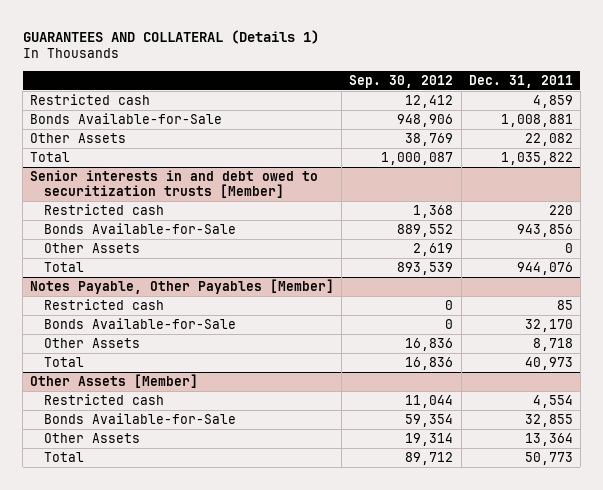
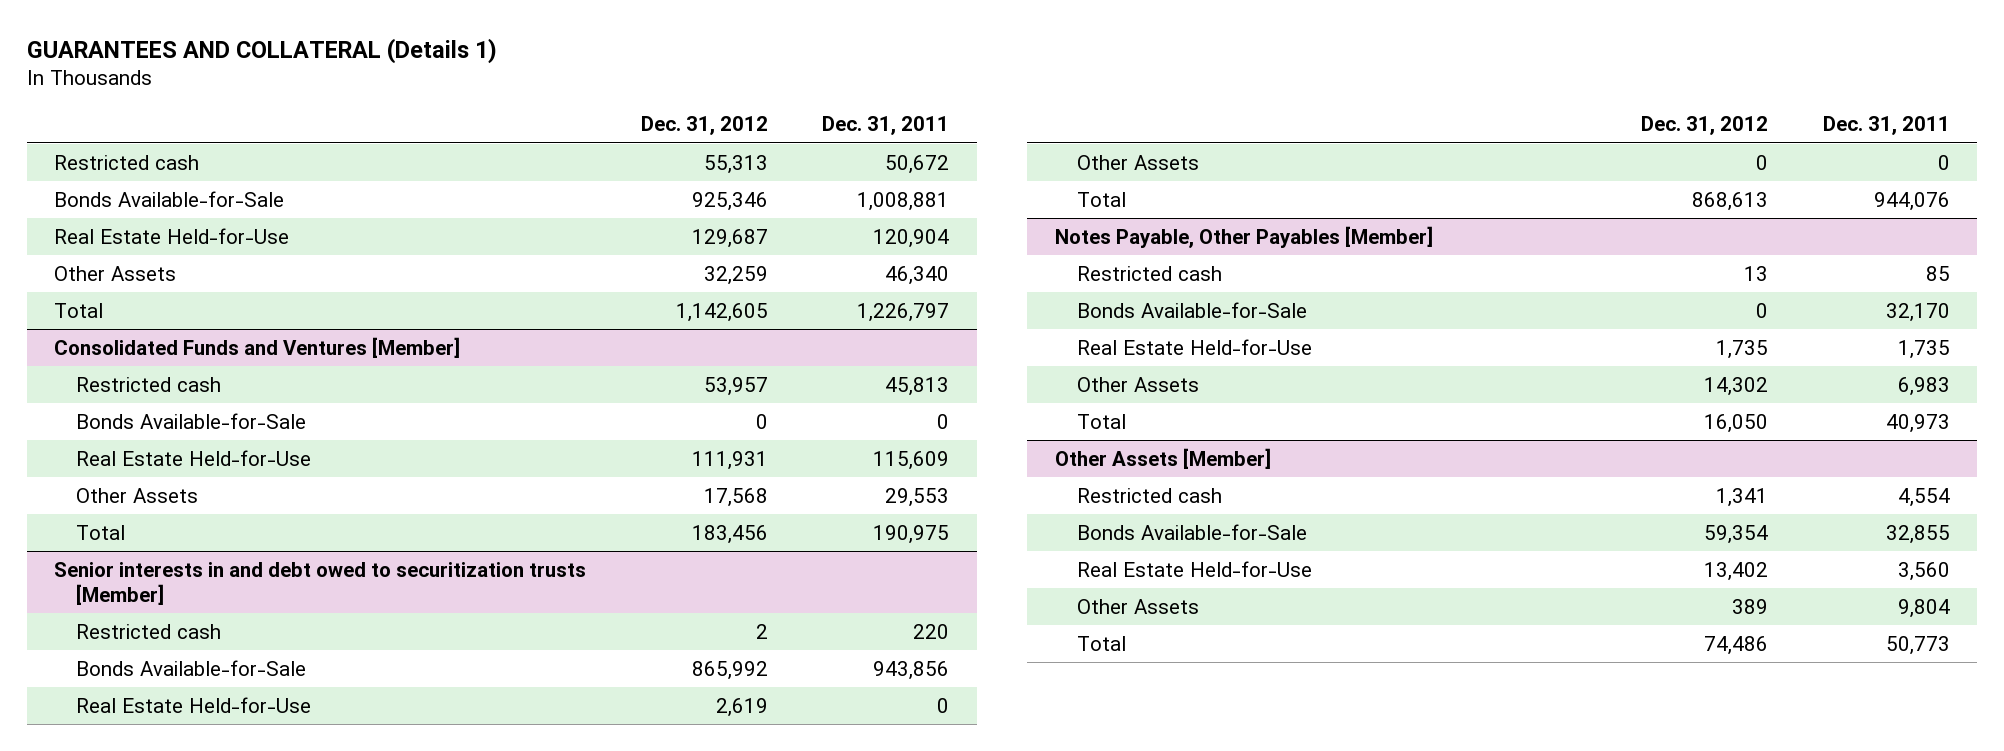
[349,74,454,88] Sep. 30, 2012 -> none
none -> [640,116,768,136] Dec. 31, 2012
[532,94,573,108] 4,859 -> [885,154,950,174] 50,672
none -> [54,227,290,244] Real Estate Held-for-Use
[524,132,573,146] 22,082 -> [885,265,950,285] 46,340
[500,151,573,165] 1,035,822 -> [857,302,950,322] 1,226,797
none -> [54,336,461,358] Consolidated Funds and Ventures [Member]
none -> [75,376,221,392] Restricted cash
none -> [75,412,306,429] Bonds Available-for-Sale
none -> [75,449,311,466] Real Estate Held-for-Use
none -> [75,487,198,503] Other Assets
none -> [75,524,125,540] Total
none -> [75,696,311,713] Real Estate Held-for-Use
none -> [1076,338,1312,355] Real Estate Held-for-Use
[532,337,573,351] 8,718 -> [1898,376,1951,396] 6,983
none -> [1076,560,1312,577] Real Estate Held-for-Use
[524,432,573,446] 13,364 -> [1898,598,1951,618] 9,804

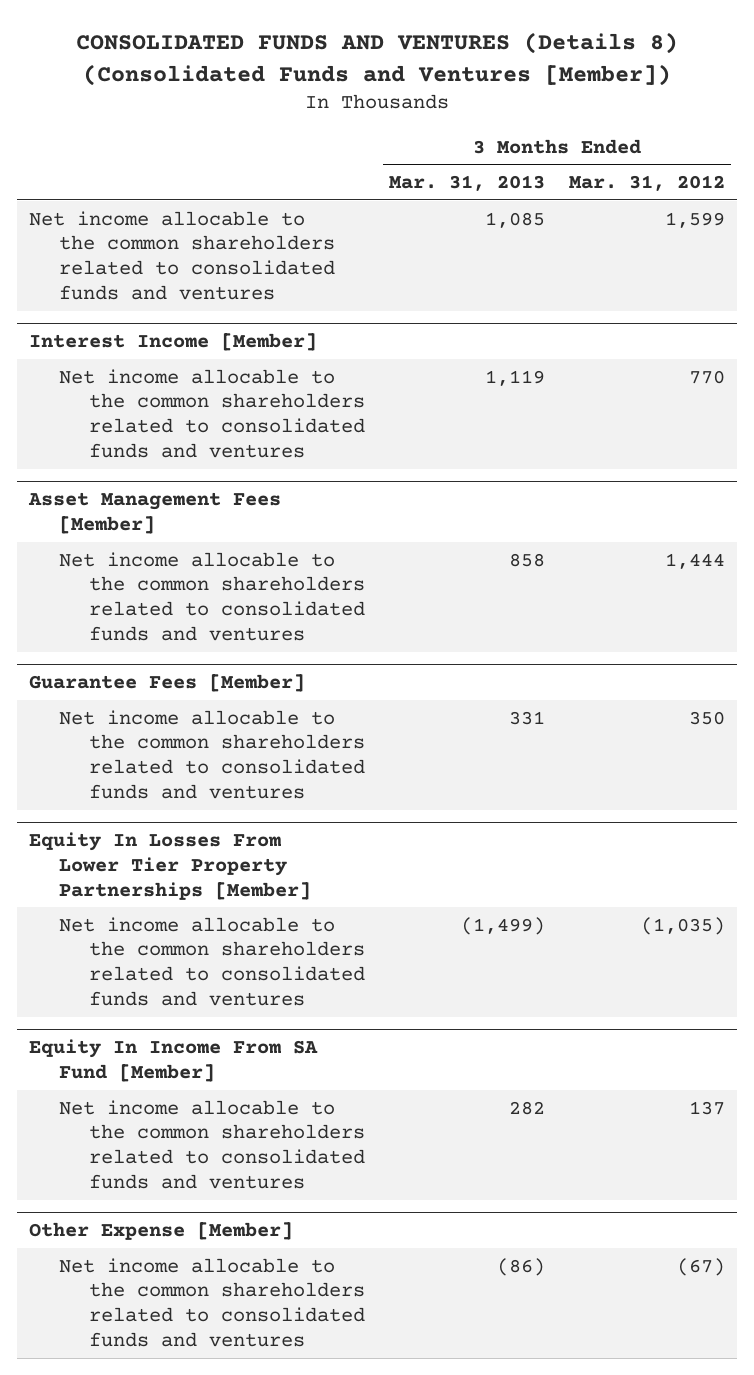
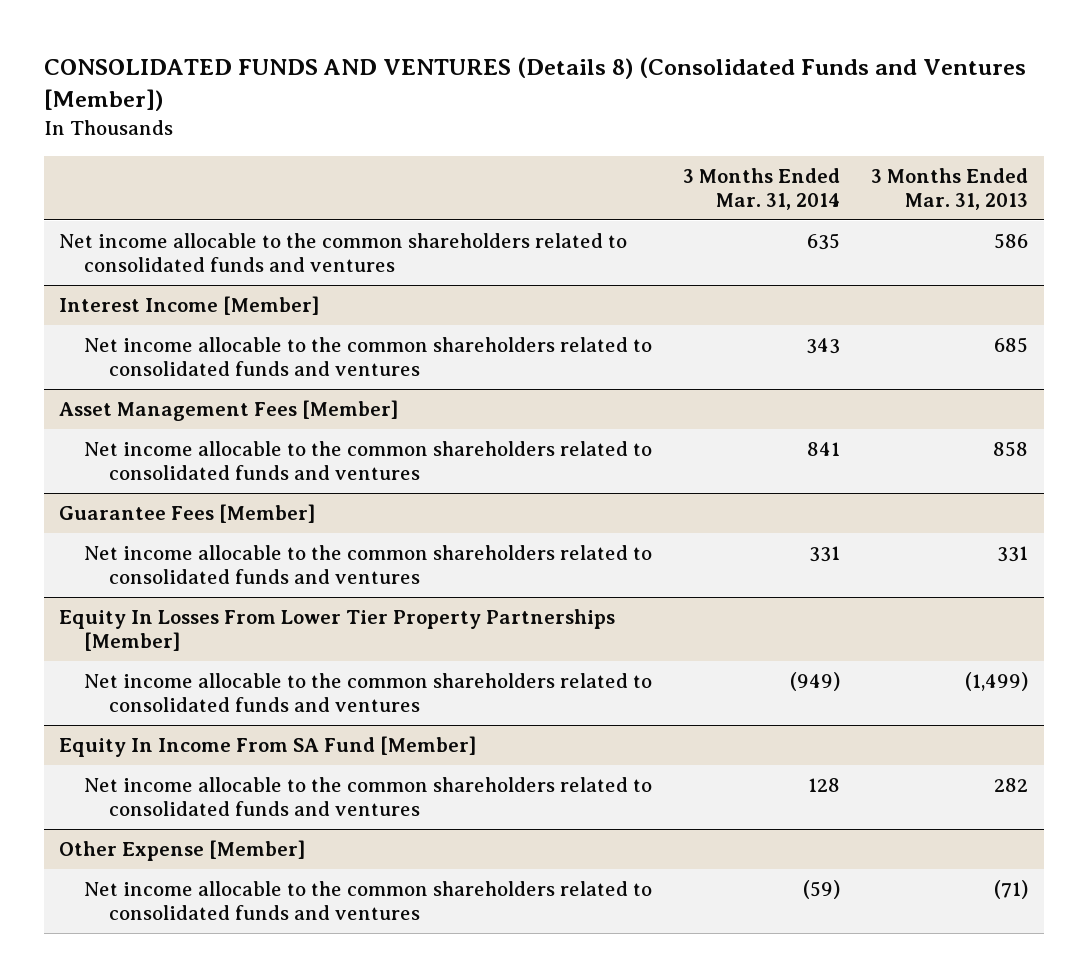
[568,174,725,191] Mar. 31, 2012 -> none
none -> [683,167,841,210] 3 Months Ended Mar. 31, 2014
[484,211,545,228] 1,085 -> [994,232,1029,249] 586
[484,369,545,386] 1,119 -> [994,336,1029,353] 685
[496,1257,545,1276] (86) -> [994,879,1029,899] (71)

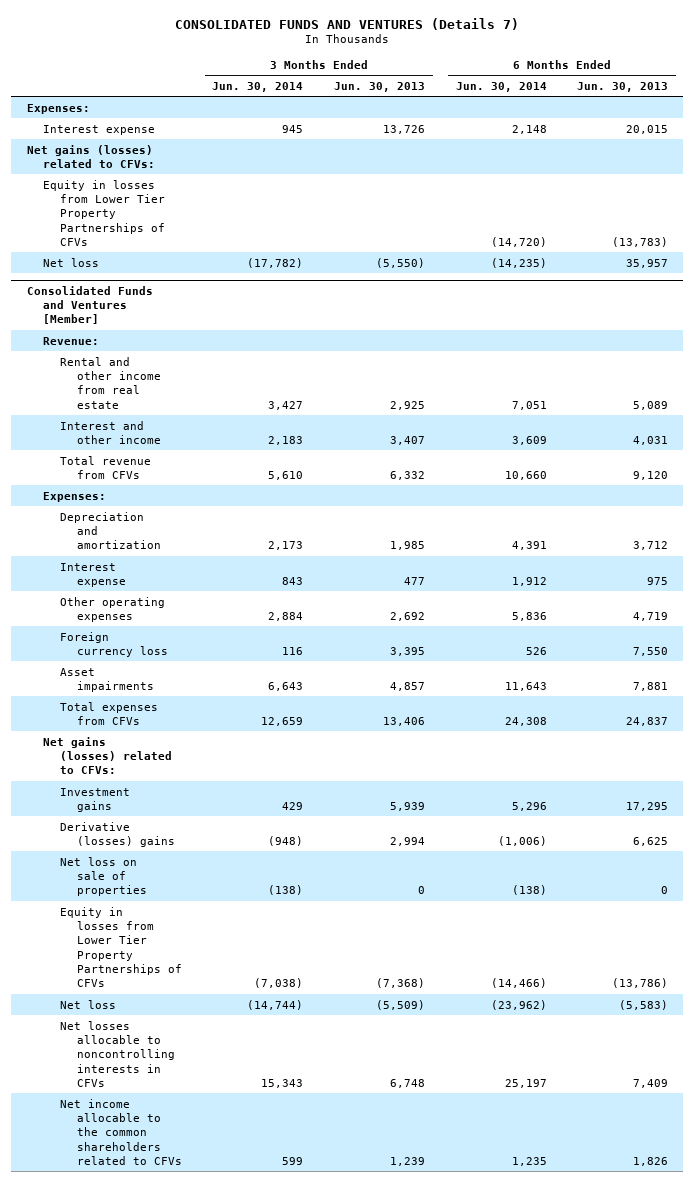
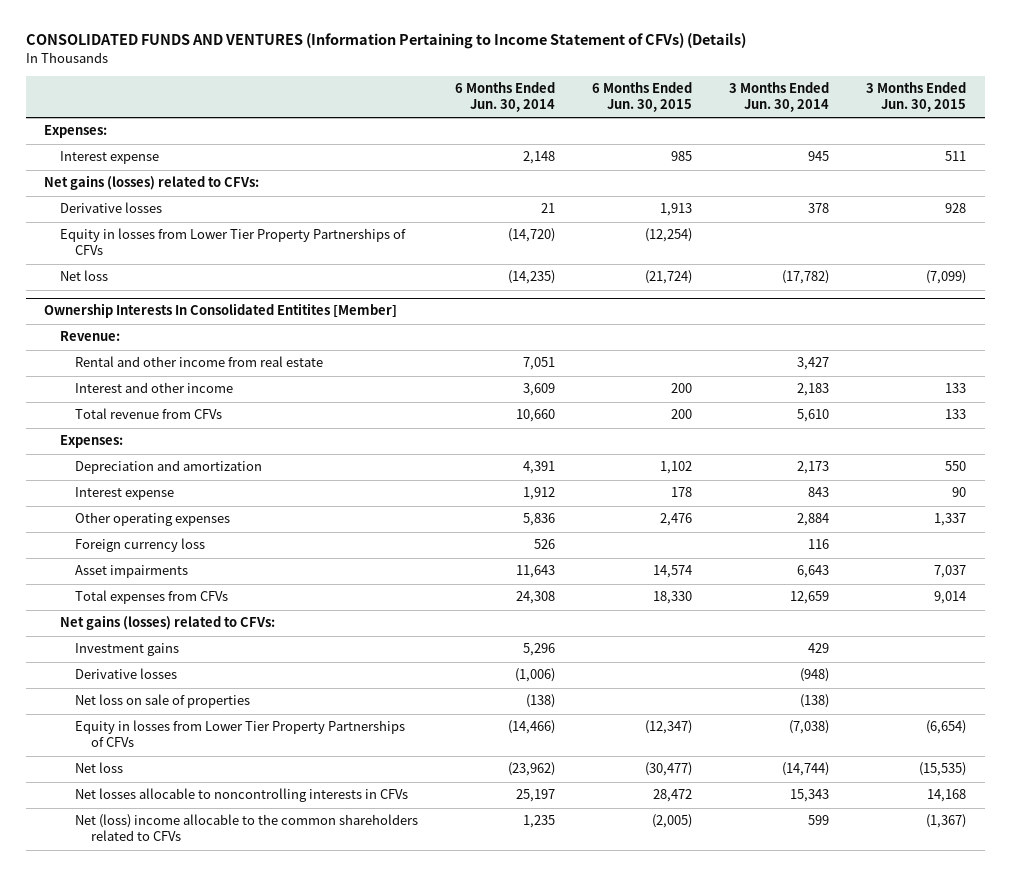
[175,17,520,30] CONSOLIDATED FUNDS AND VENTURES (Details 7) -> [25,33,746,50] CONSOLIDATED FUNDS AND VENTURES (Information Pertaining to Income Statement of CFVs) (Details)
[333,81,425,92] Jun. 30, 2013 -> none
[577,81,669,92] Jun. 30, 2013 -> none
none -> [592,82,693,113] 6 Months Ended Jun. 30, 2015
none -> [866,82,967,113] 3 Months Ended Jun. 30, 2015
none -> [59,202,162,214] Derivative losses
[26,285,153,325] Consolidated Funds and Ventures [Member] -> none
none -> [44,303,398,319] Ownership Interests In Consolidated Entitites [Member]
[60,821,175,847] Derivative (losses) gains -> [75,668,178,680] Derivative losses
[60,1098,182,1165] Net income allocable to the common shareholders related to CFVs -> [75,814,419,842] Net (loss) income allocable to the common shareholders related to CFVs

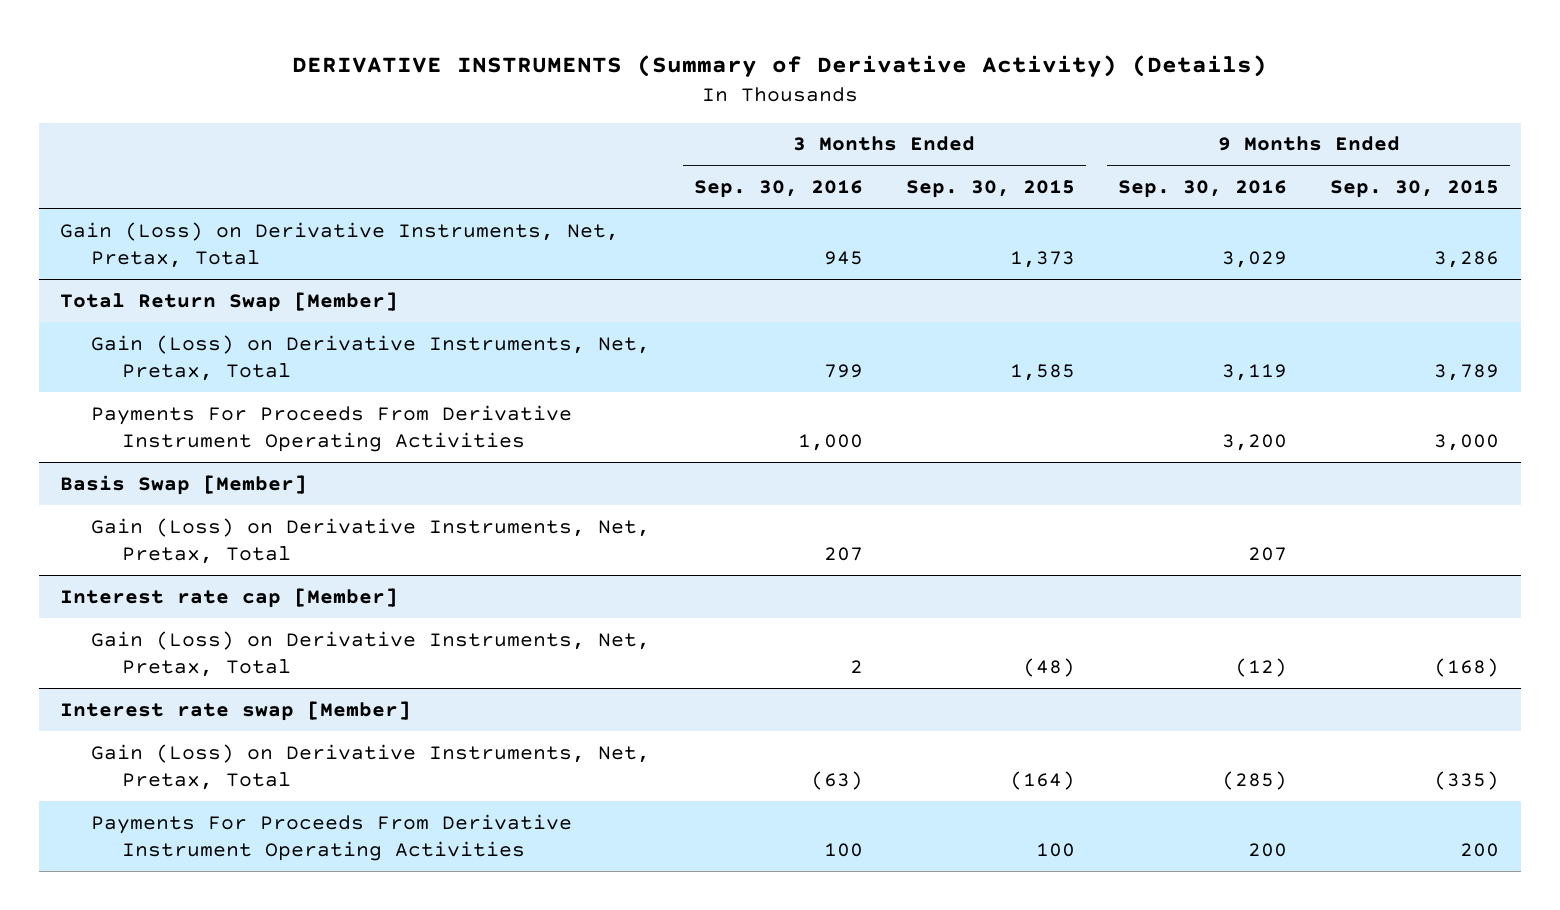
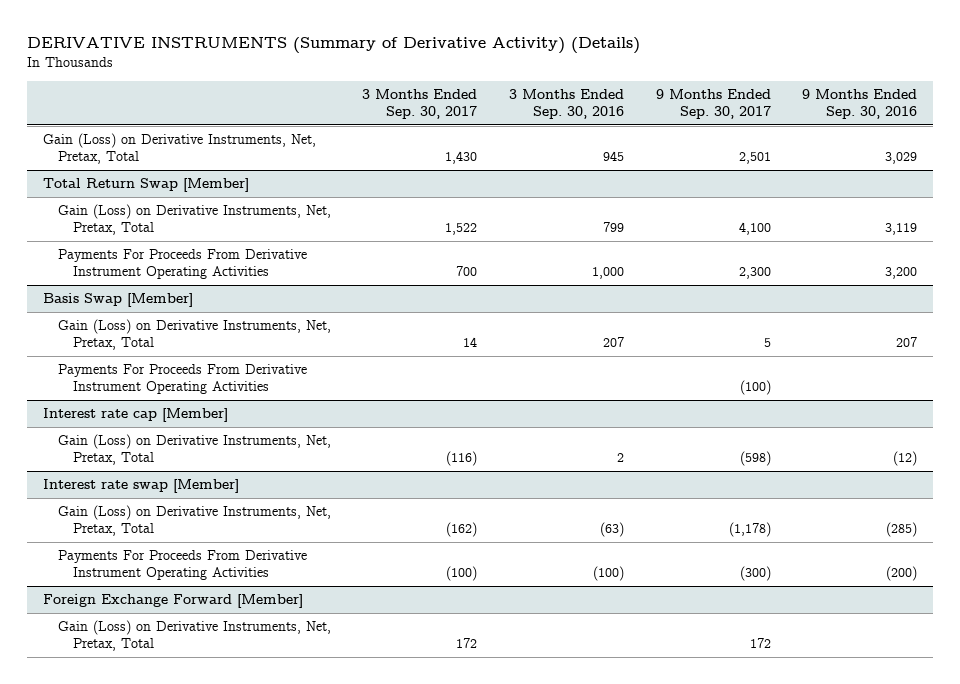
[905,180,1075,199] Sep. 30, 2015 -> none
[1330,180,1500,199] Sep. 30, 2015 -> none
none -> [362,88,478,119] 3 Months Ended Sep. 30, 2017
none -> [655,88,771,119] 9 Months Ended Sep. 30, 2017
none -> [57,364,307,395] Payments For Proceeds From Derivative Instrument Operating Activities
[823,843,863,858] 100 -> [593,566,625,582] (100)
[1247,843,1287,858] 200 -> [886,566,918,582] (200)
none -> [42,594,303,609] Foreign Exchange Forward [Member]
none -> [57,620,331,652] Gain (Loss) on Derivative Instruments, Net, Pretax, Total

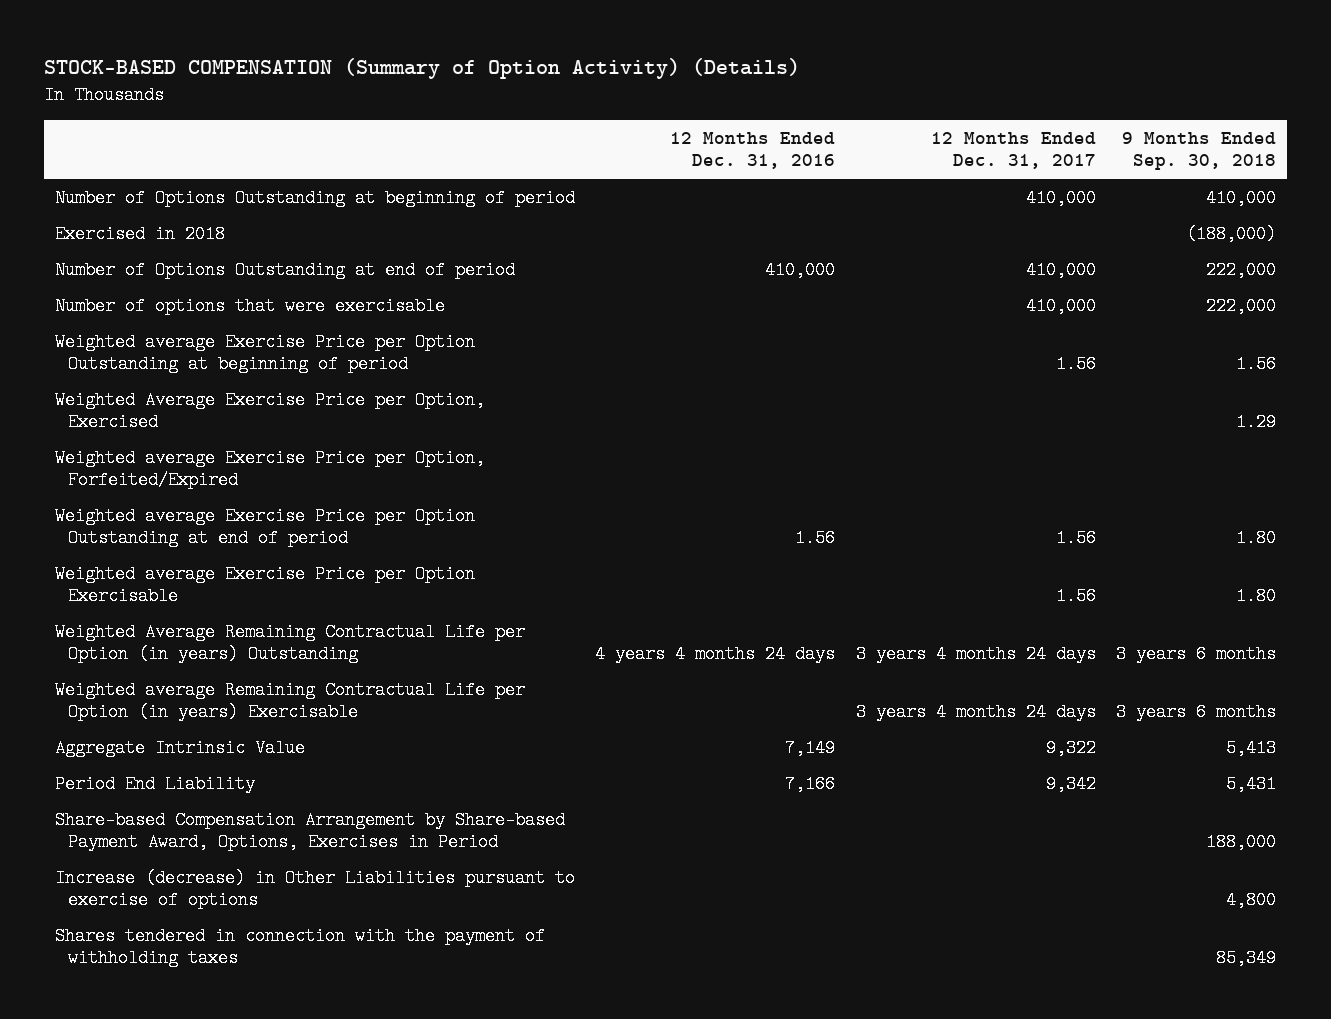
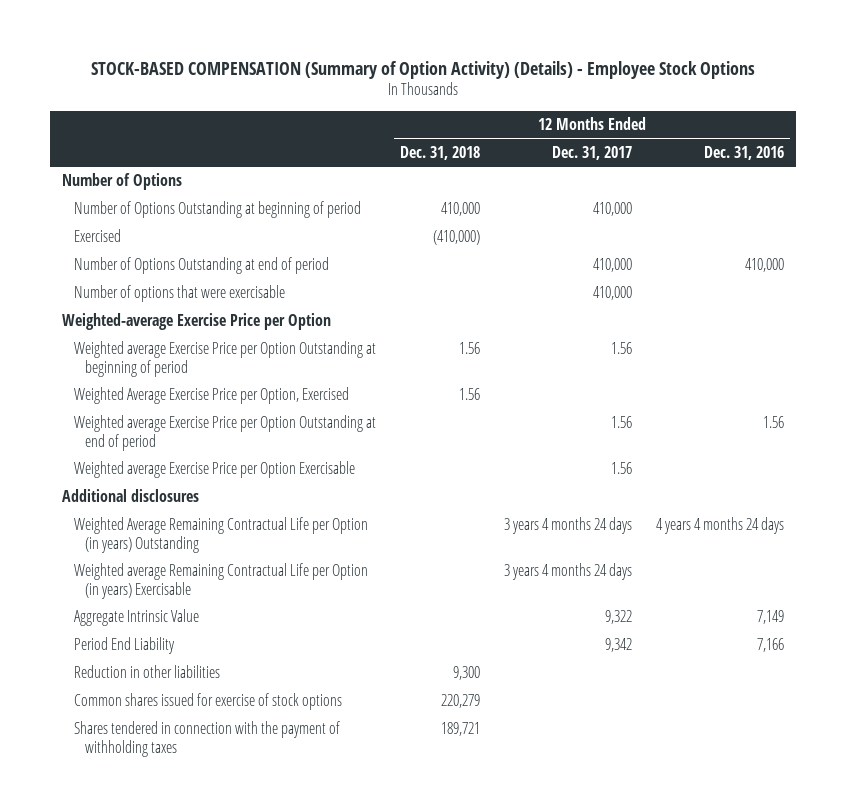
[44,58,801,80] STOCK-BASED COMPENSATION (Summary of Option Activity) (Details) -> [90,60,755,79] STOCK-BASED COMPENSATION (Summary of Option Activity) (Details) - Employee Stock Options
[1122,131,1277,171] 9 Months Ended Sep. 30, 2018 -> none
none -> [399,145,480,160] Dec. 31, 2018
none -> [62,173,183,191] Number of Options
[54,224,225,243] Exercised in 2018 -> [73,229,121,243] Exercised
none -> [62,313,332,331] Weighted-average Exercise Price per Option
[54,448,485,490] Weighted average Exercise Price per Option, Forfeited/Expired -> none
none -> [62,489,200,503] Additional disclosures
[54,810,565,852] Share-based Compensation Arrangement by Share-based Payment Award, Options, Exercises in Period -> none
[54,868,575,910] Increase (decrease) in Other Liabilities pursuant to exercise of options -> [73,665,220,679] Reduction in other liabilities
none -> [73,693,342,711] Common shares issued for exercise of stock options

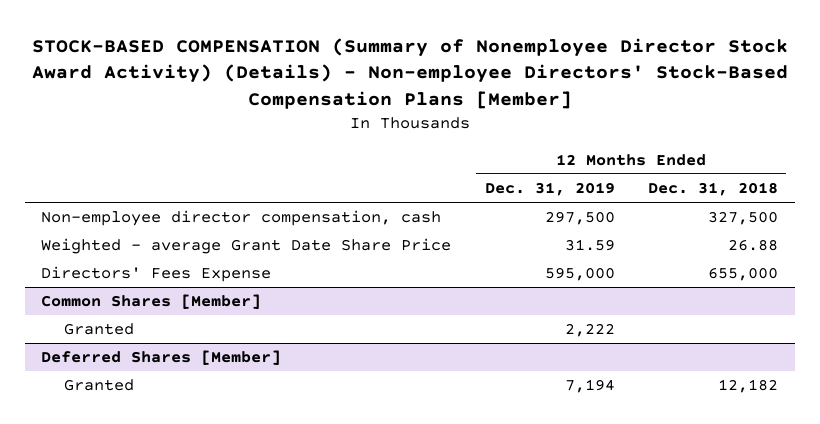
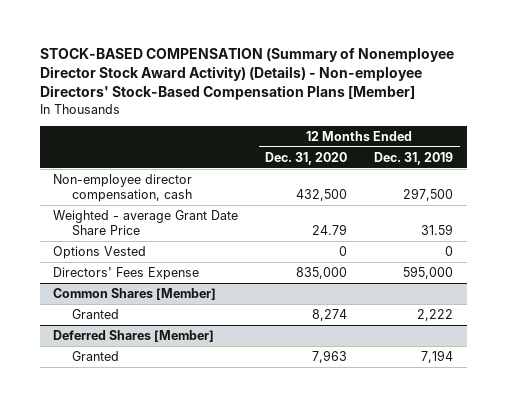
[648,182,779,197] Dec. 31, 2018 -> none
none -> [265,151,348,165] Dec. 31, 2020
none -> [53,245,147,259] Options Vested

